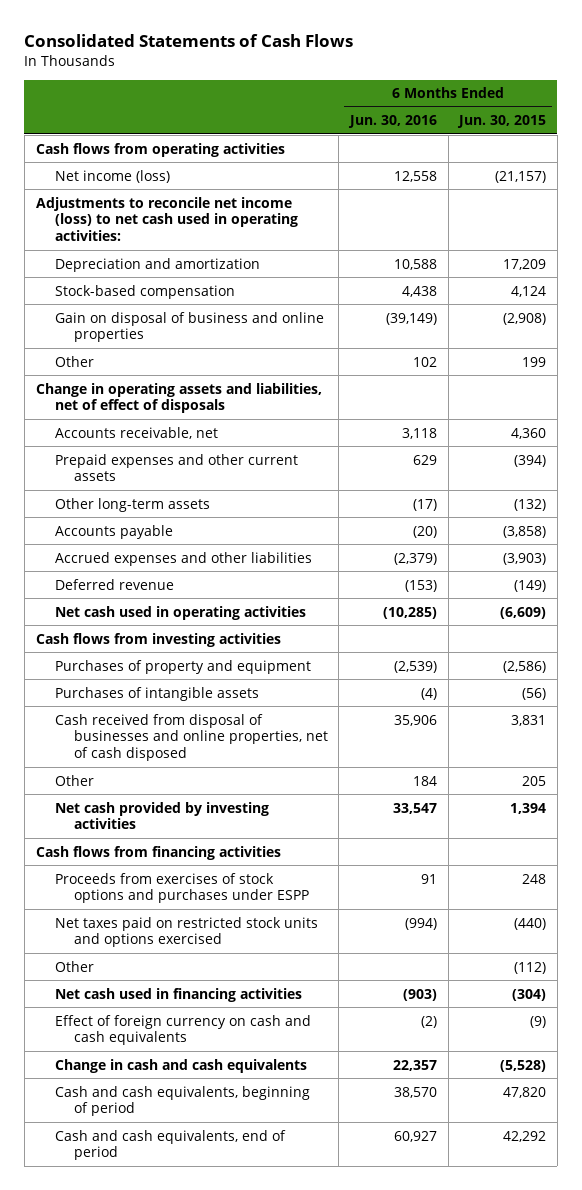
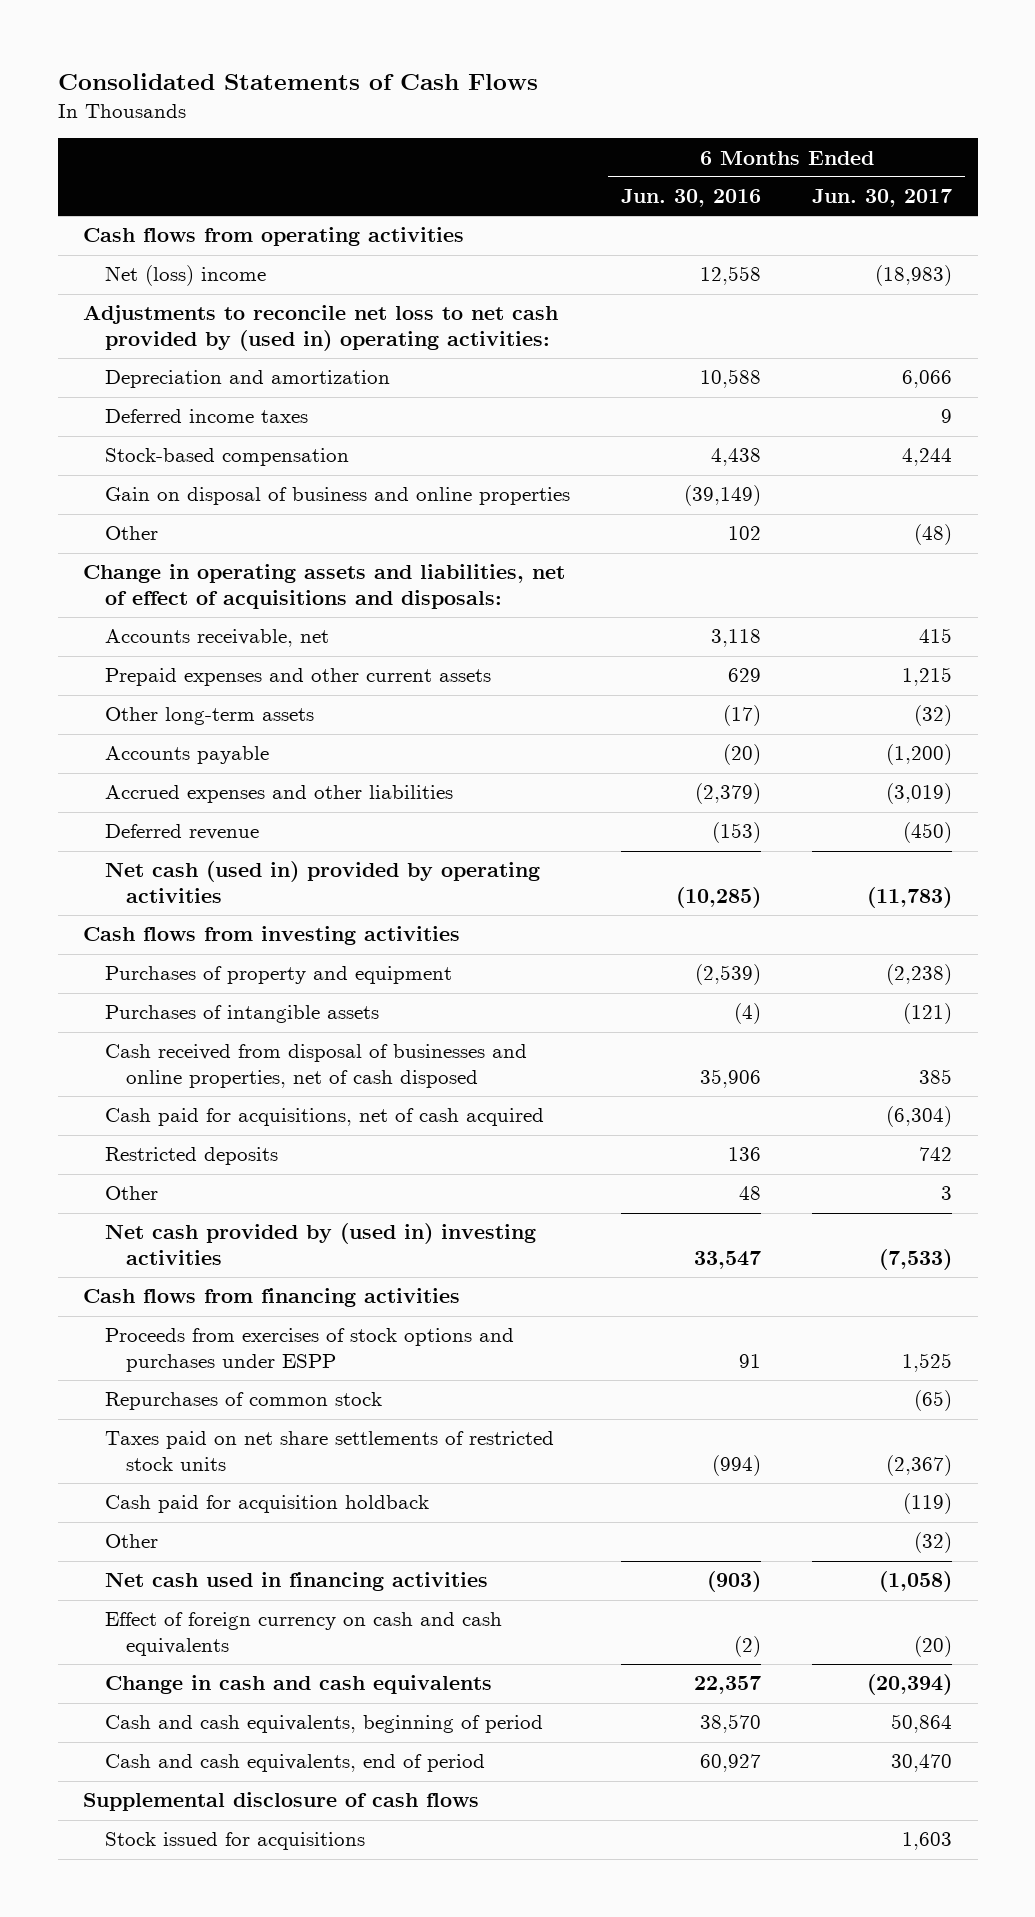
[457,115,547,129] Jun. 30, 2015 -> none
none -> [812,189,953,208] Jun. 30, 2017
[54,169,170,183] Net income (loss) -> [104,265,266,287] Net (loss) income
[35,196,298,242] Adjustments to reconcile net income (loss) to net cash used in operating activities: -> [83,305,559,351] Adjustments to reconcile net loss to net cash provided by (used in) operating activities:
none -> [104,409,308,424] Deferred income taxes
[35,382,322,414] Change in operating assets and liabilities, net of effect of disposals -> [83,564,566,609] Change in operating assets and liabilities, net of effect of acquisitions and disposals:
[54,605,306,620] Net cash used in operating activities -> [104,861,540,903] Net cash (used in) provided by operating activities
none -> [104,1108,544,1127] Cash paid for acquisitions, net of cash acquired
none -> [104,1147,278,1166] Restricted deposits
[413,775,438,786] 184 -> [738,1186,761,1201] 48
[54,801,269,830] Net cash provided by investing activities -> [104,1223,536,1265] Net cash provided by (used in) investing activities
none -> [104,1392,382,1411] Repurchases of common stock
[54,916,318,948] Net taxes paid on restricted stock units and options exercised -> [104,1431,554,1471] Taxes paid on net share settlements of restricted stock units
none -> [104,1495,429,1514] Cash paid for acquisition holdback
none -> [83,1792,480,1812] Supplemental disclosure of cash flows
none -> [104,1832,365,1851] Stock issued for acquisitions

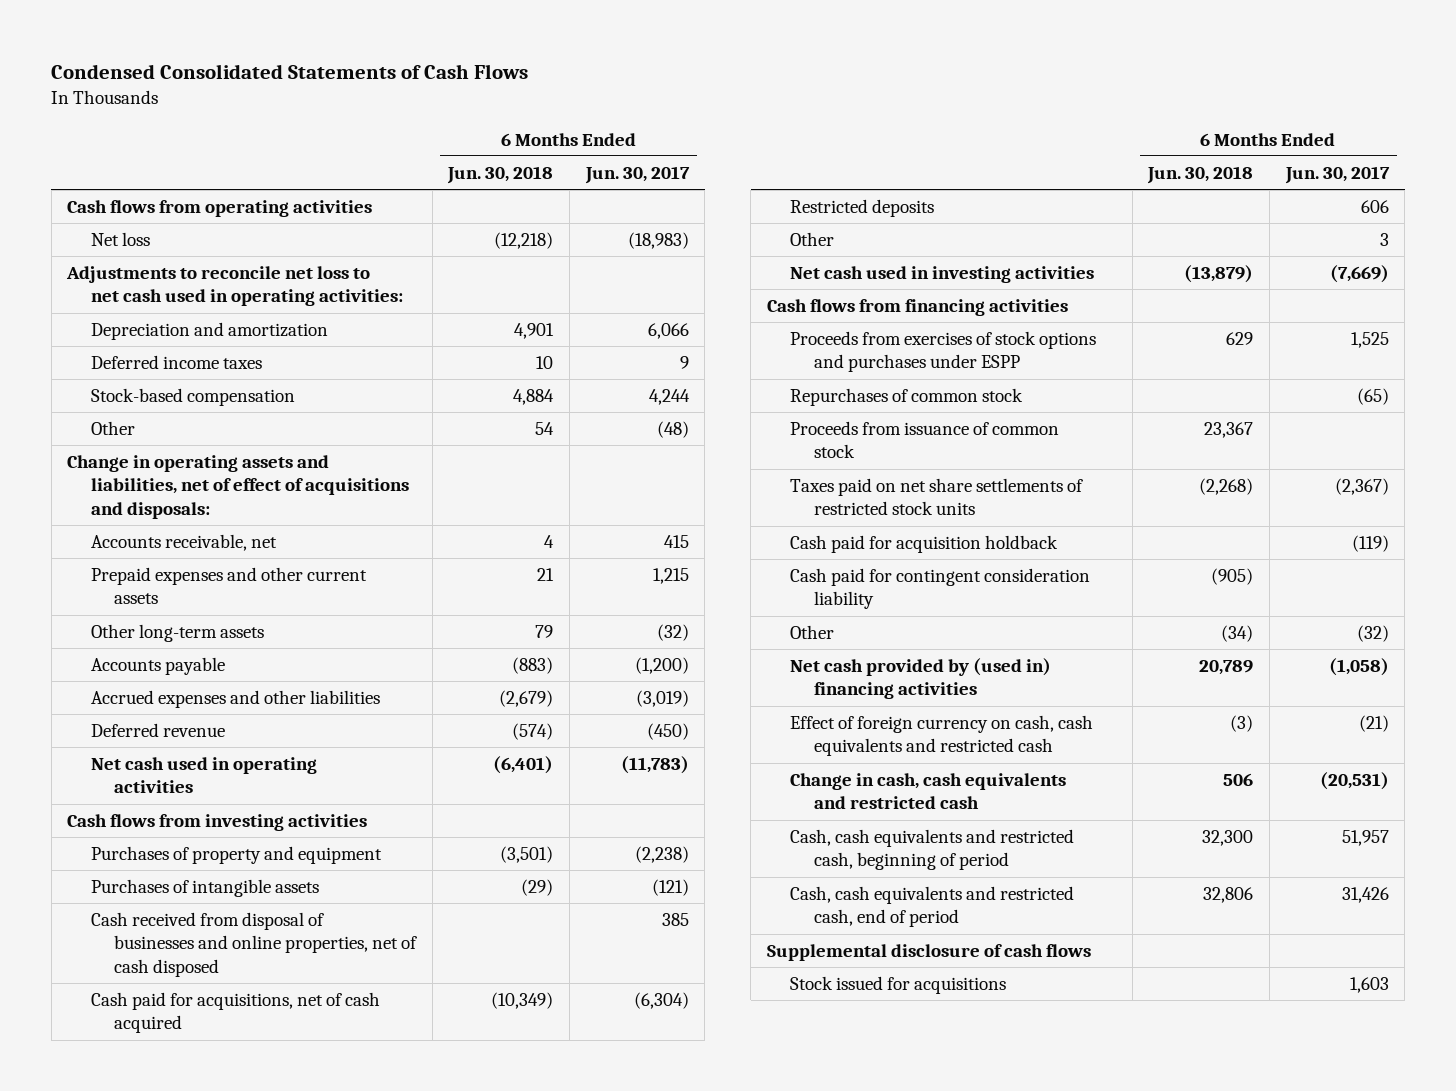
[57,72,538,90] Consolidated Statements of Cash Flows -> [51,64,529,80] Condensed Consolidated Statements of Cash Flows
[620,189,761,208] Jun. 30, 2016 -> none
none -> [447,165,554,184] Jun. 30, 2018
[104,265,266,287] Net (loss) income -> [90,231,150,246] Net loss
[83,305,559,351] Adjustments to reconcile net loss to net cash provided by (used in) operating activities: -> [66,265,403,307] Adjustments to reconcile net loss to net cash used in operating activities:
[104,487,570,506] Gain on disposal of business and online properties -> none
[104,861,540,903] Net cash (used in) provided by operating activities -> [90,756,317,794] Net cash used in operating activities
[919,1147,953,1162] 742 -> [1360,199,1389,213] 606
[104,1223,536,1265] Net cash provided by (used in) investing activities -> [790,265,1095,283] Net cash used in investing activities
[879,1248,953,1270] (7,533) -> [1329,264,1389,283] (7,669)
none -> [790,420,1060,459] Proceeds from issuance of common stock
none -> [790,567,1091,610] Cash paid for contingent consideration liability
[104,1572,488,1592] Net cash used in financing activities -> [790,657,1052,700] Net cash provided by (used in) financing activities
[104,1612,502,1656] Effect of foreign currency on cash and cash equivalents -> [790,714,1094,757] Effect of foreign currency on cash, cash equivalents and restricted cash
[914,1635,953,1657] (20) -> [1358,714,1389,732] (21)
[104,1675,492,1695] Change in cash and cash equivalents -> [790,772,1067,810] Change in cash, cash equivalents and restricted cash
[867,1674,953,1696] (20,394) -> [1319,771,1389,790] (20,531)
[104,1715,543,1734] Cash and cash equivalents, beginning of period -> [790,828,1075,871] Cash, cash equivalents and restricted cash, beginning of period
[891,1714,953,1734] 50,864 -> [1341,829,1389,846] 51,957
[104,1754,485,1773] Cash and cash equivalents, end of period -> [790,885,1075,928] Cash, cash equivalents and restricted cash, end of period
[891,1754,953,1773] 30,470 -> [1341,886,1389,903] 31,426

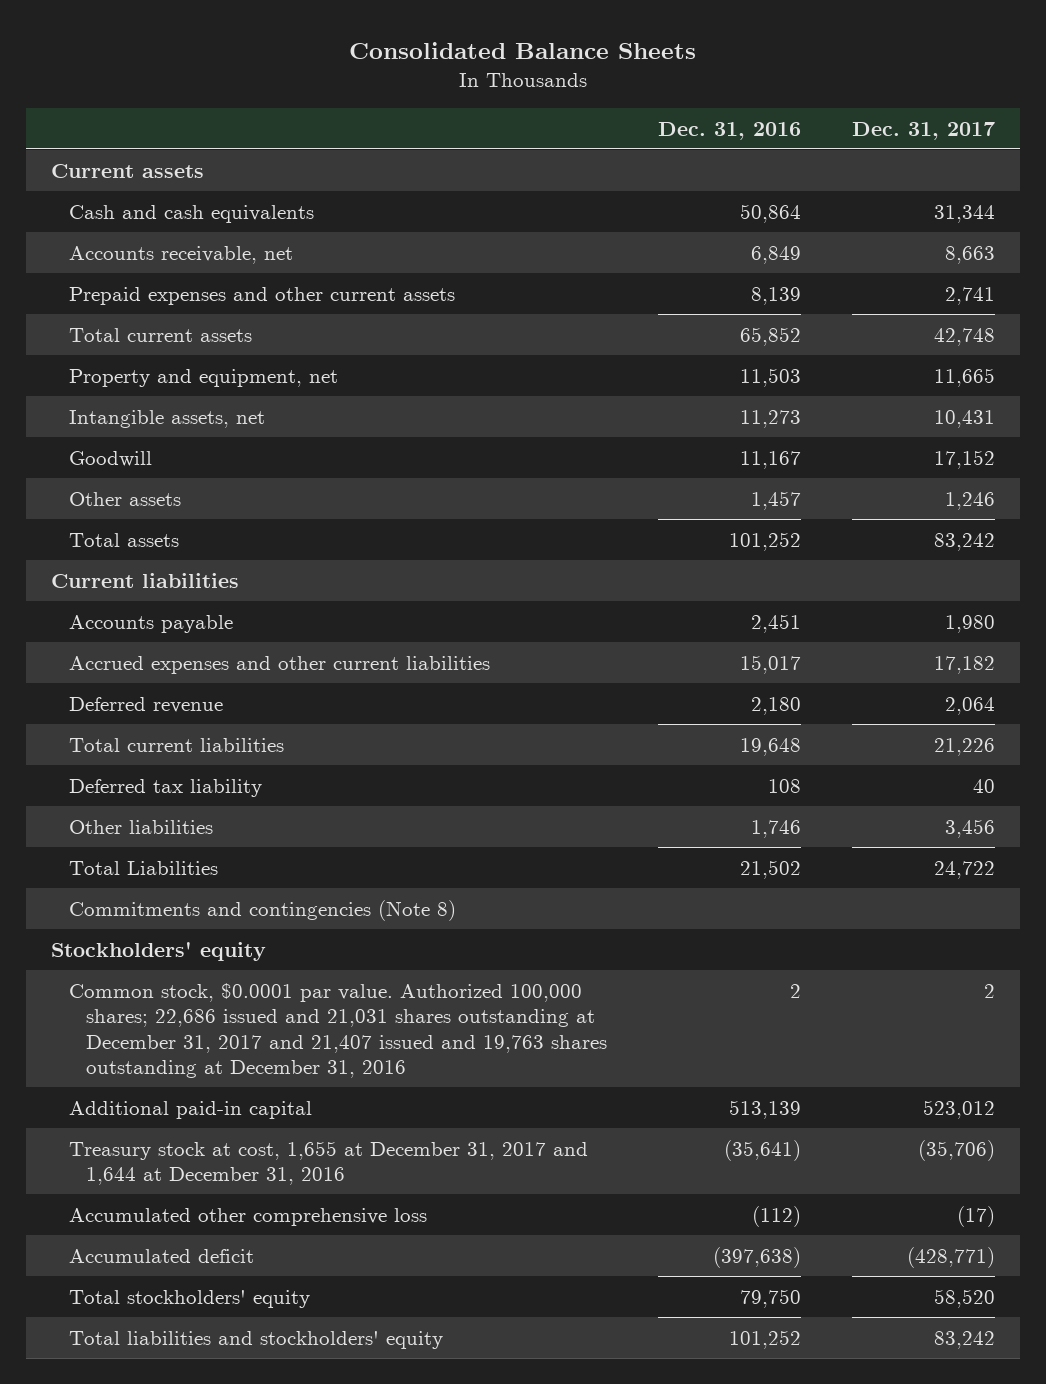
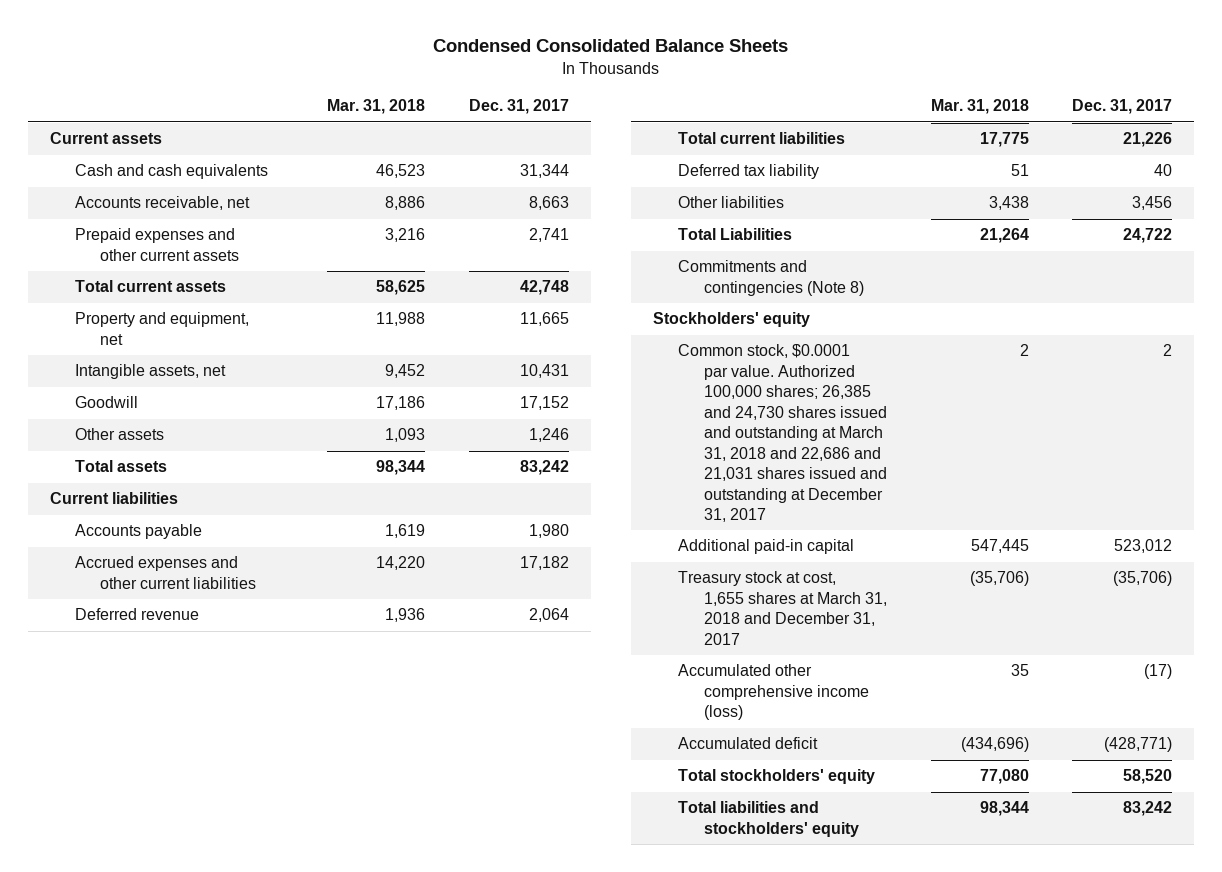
[348,41,696,59] Consolidated Balance Sheets -> [433,39,789,53] Condensed Consolidated Balance Sheets
[658,121,802,140] Dec. 31, 2016 -> none
none -> [327,99,426,115] Mar. 31, 2018
[68,982,608,1078] Common stock, $0.0001 par value. Authorized 100,000 shares; 22,686 issued and 21,031 shares outstanding at December 31, 2017 and 21,407 issued and 19,763 shares outstanding at December 31, 2016 -> [678,344,887,523] Common stock, $0.0001 par value. Authorized 100,000 shares; 26,385 and 24,730 shares issued and outstanding at March 31, 2018 and 22,686 and 21,031 shares issued and outstanding at December 31, 2017
[68,1140,588,1186] Treasury stock at cost, 1,655 at December 31, 2017 and 1,644 at December 31, 2016 -> [678,571,887,645] Treasury stock at cost, 1,655 shares at March 31, 2018 and December 31, 2017
[68,1207,427,1226] Accumulated other comprehensive loss -> [678,664,869,721] Accumulated other comprehensive income (loss)

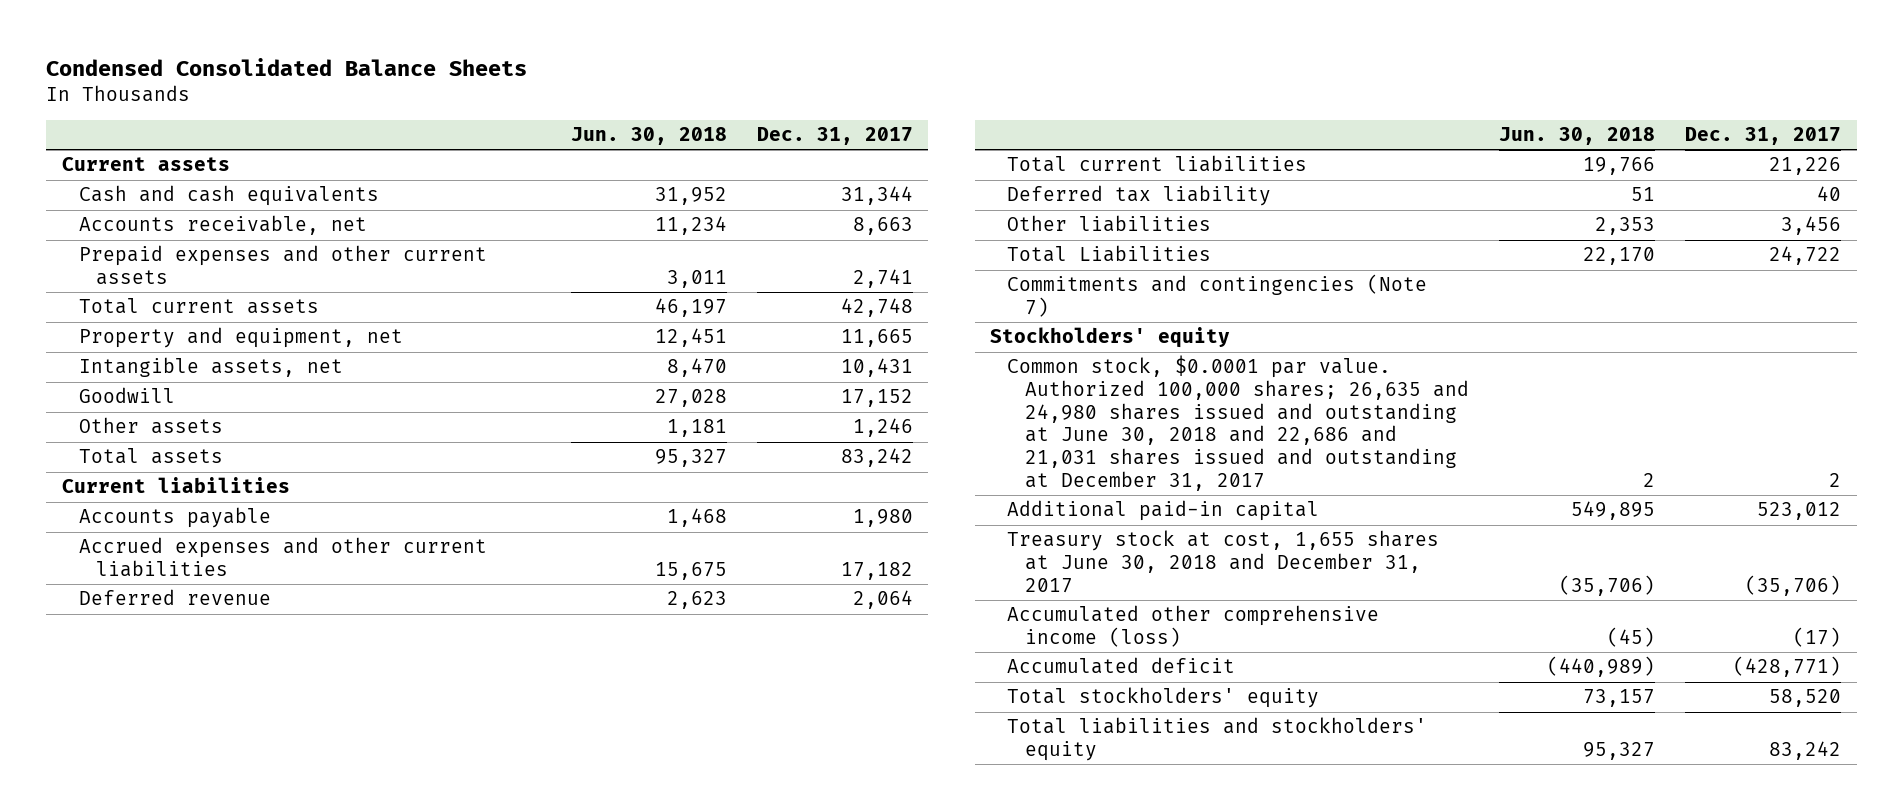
[327,99,426,115] Mar. 31, 2018 -> none
none -> [570,126,727,145] Jun. 30, 2018
[678,260,864,296] Commitments and contingencies (Note 8) -> [1007,274,1428,318] Commitments and contingencies (Note 7)
[678,344,887,523] Common stock, $0.0001 par value. Authorized 100,000 shares; 26,385 and 24,730 shares issued and outstanding at March 31, 2018 and 22,686 and 21,031 shares issued and outstanding at December 31, 2017 -> [1007,355,1469,491] Common stock, $0.0001 par value. Authorized 100,000 shares; 26,635 and 24,980 shares issued and outstanding at June 30, 2018 and 22,686 and 21,031 shares issued and outstanding at December 31, 2017
[678,571,887,645] Treasury stock at cost, 1,655 shares at March 31, 2018 and December 31, 2017 -> [1007,530,1440,593] Treasury stock at cost, 1,655 shares at June 30, 2018 and December 31, 2017

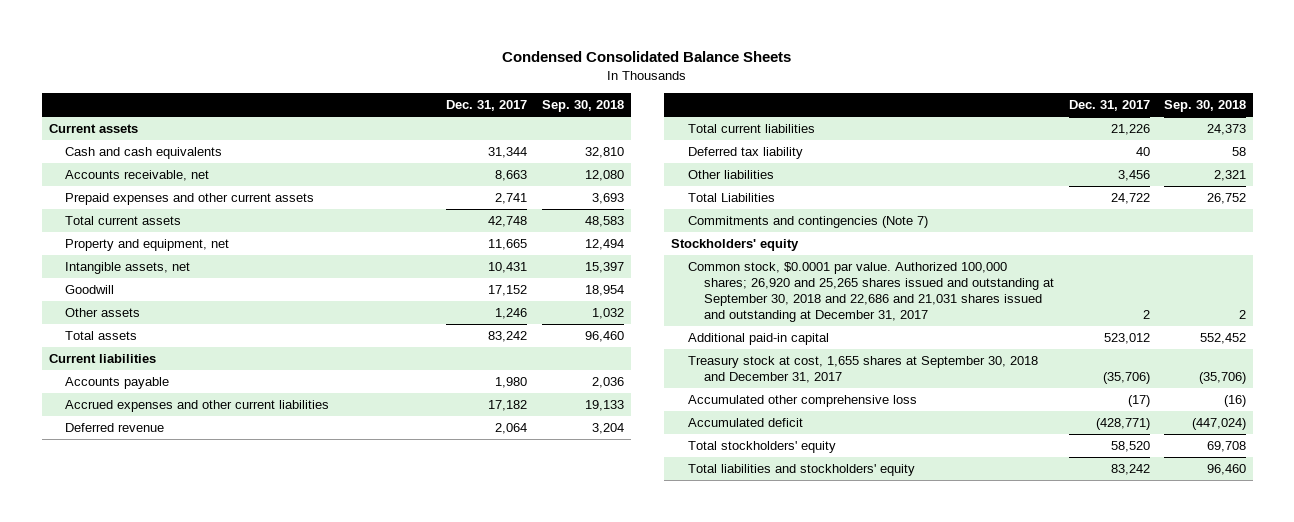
[570,126,727,145] Jun. 30, 2018 -> none
none -> [541,100,624,113] Sep. 30, 2018
[1007,355,1469,491] Common stock, $0.0001 par value. Authorized 100,000 shares; 26,635 and 24,980 shares issued and outstanding at June 30, 2018 and 22,686 and 21,031 shares issued and outstanding at December 31, 2017 -> [687,262,1055,323] Common stock, $0.0001 par value. Authorized 100,000 shares; 26,920 and 25,265 shares issued and outstanding at September 30, 2018 and 22,686 and 21,031 shares issued and outstanding at December 31, 2017
[1007,530,1440,593] Treasury stock at cost, 1,655 shares at June 30, 2018 and December 31, 2017 -> [687,356,1038,384] Treasury stock at cost, 1,655 shares at September 30, 2018 and December 31, 2017
[1007,605,1380,648] Accumulated other comprehensive income (loss) -> [687,395,917,408] Accumulated other comprehensive loss

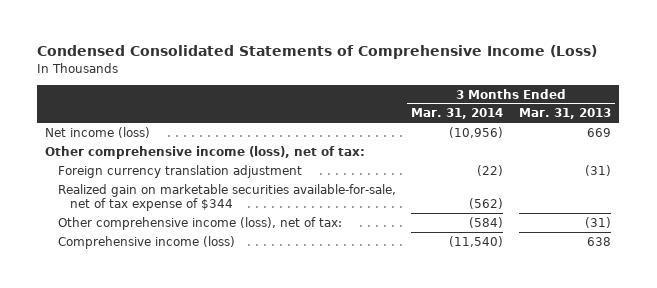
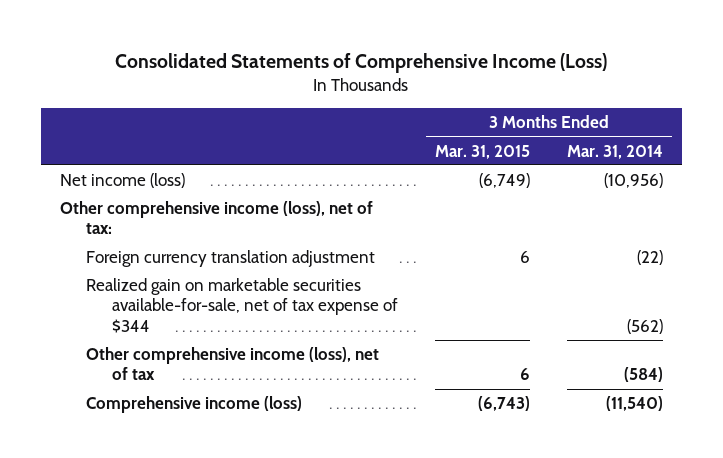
[37,45,598,60] Condensed Consolidated Statements of Comprehensive Income (Loss) -> [115,52,608,73] Consolidated Statements of Comprehensive Income (Loss)
[519,108,612,120] Mar. 31, 2013 -> none
none -> [434,144,530,159] Mar. 31, 2015
[57,216,342,230] Other comprehensive income (loss), net of tax: -> [85,347,379,381] Other comprehensive income (loss), net of tax

